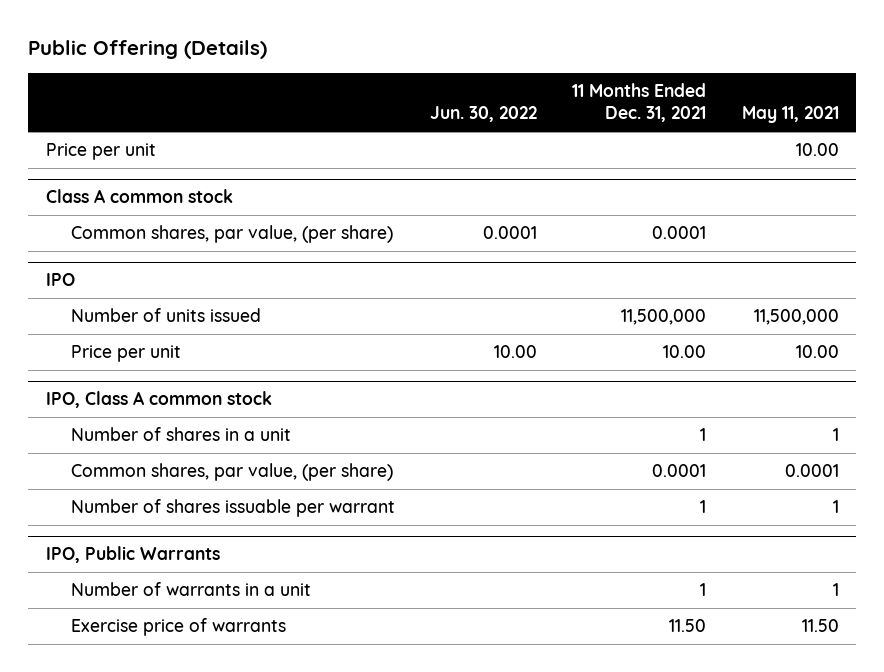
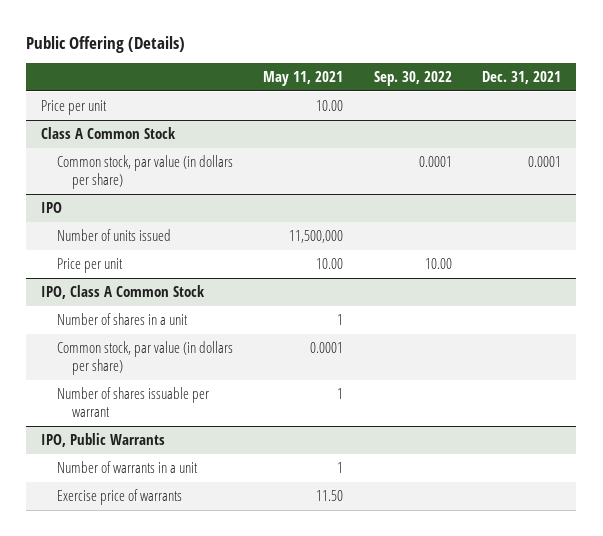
[429,106,537,123] Jun. 30, 2022 -> none
[572,83,707,123] 11 Months Ended Dec. 31, 2021 -> none
none -> [373,71,452,87] Sep. 30, 2022
none -> [482,71,562,85] Dec. 31, 2021
[45,189,233,204] Class A common stock -> [41,127,177,140] Class A Common Stock
[70,225,393,244] Common shares, par value, (per share) -> [56,155,233,190] Common stock, par value (in dollars per share)
[45,391,272,409] IPO, Class A common stock -> [41,285,206,300] IPO, Class A Common Stock
[70,463,393,482] Common shares, par value, (per share) -> [56,341,233,376] Common stock, par value (in dollars per share)

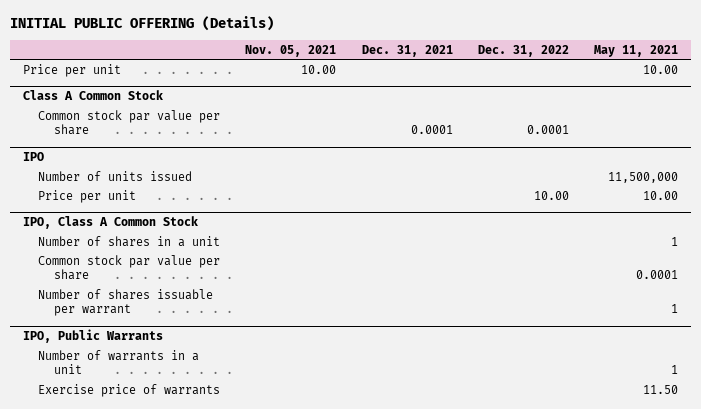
[26,35,186,53] Public Offering (Details) -> [10,16,275,32] INITIAL PUBLIC OFFERING (Details)
[373,71,452,87] Sep. 30, 2022 -> none
none -> [245,44,337,57] Nov. 05, 2021
none -> [477,44,569,57] Dec. 31, 2022
[56,155,233,190] Common stock, par value (in dollars per share) -> [38,109,221,136] Common stock par value per share
[56,341,233,376] Common stock, par value (in dollars per share) -> [38,254,221,281] Common stock par value per share

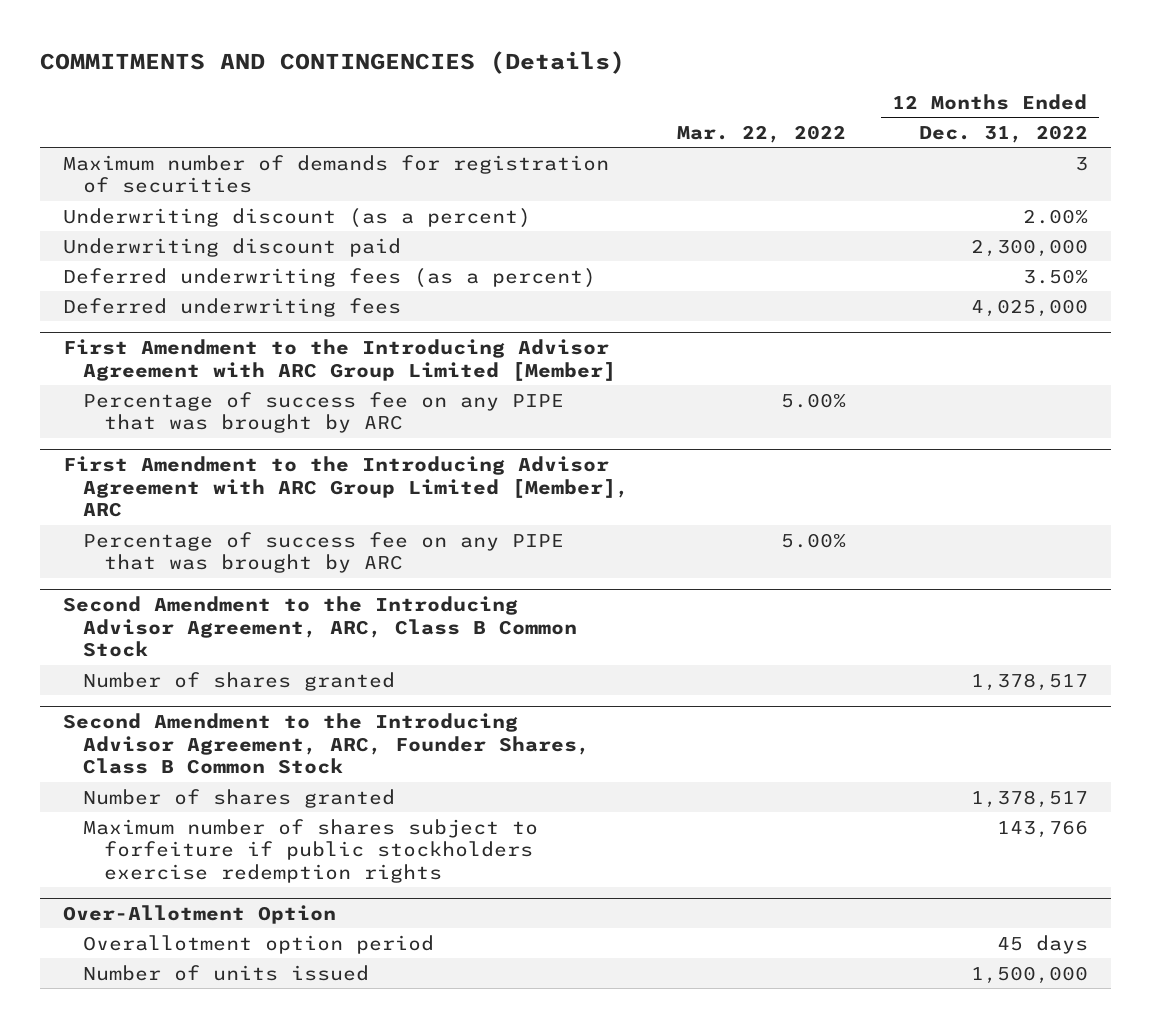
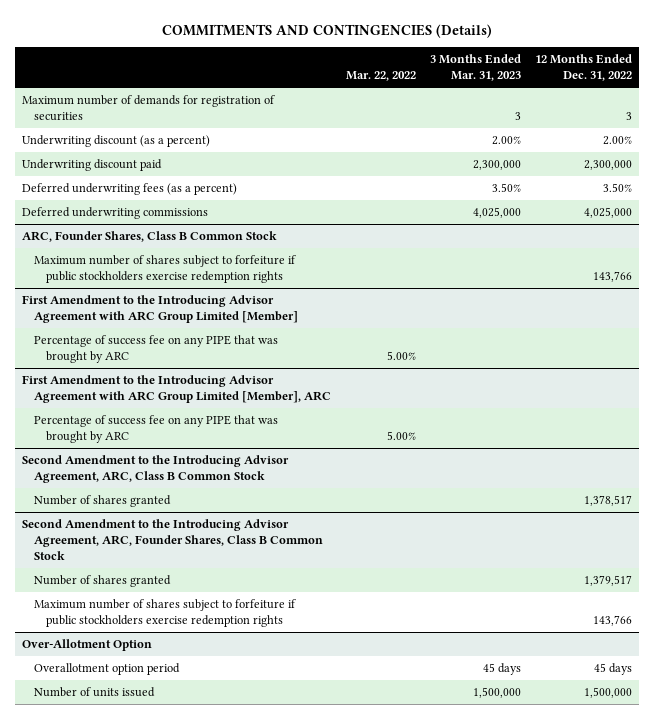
none -> [429,54,521,82] 3 Months Ended Mar. 31, 2023
[63,297,402,317] Deferred underwriting fees -> [22,206,209,219] Deferred underwriting commissions
none -> [22,230,278,242] ARC, Founder Shares, Class B Common Stock
none -> [34,254,297,284] Maximum number of shares subject to forfeiture if public stockholders exercise redemption rights
[970,789,1088,808] 1,378,517 -> [584,574,633,586] 1,379,517

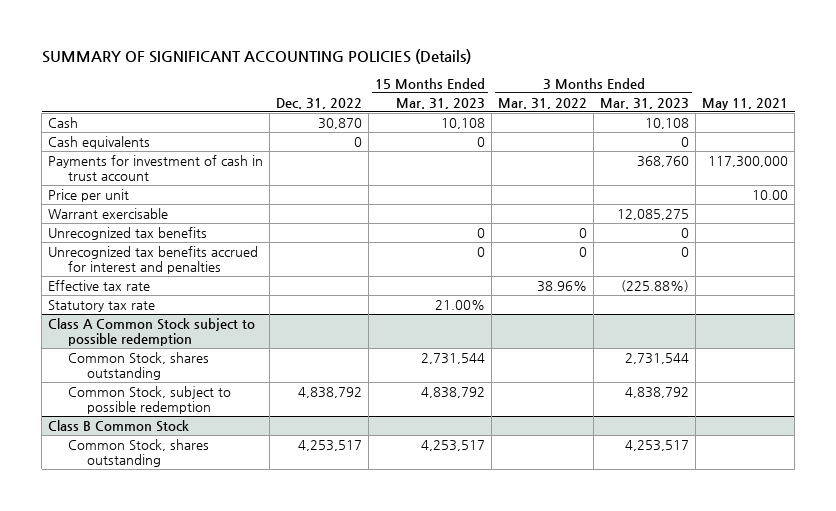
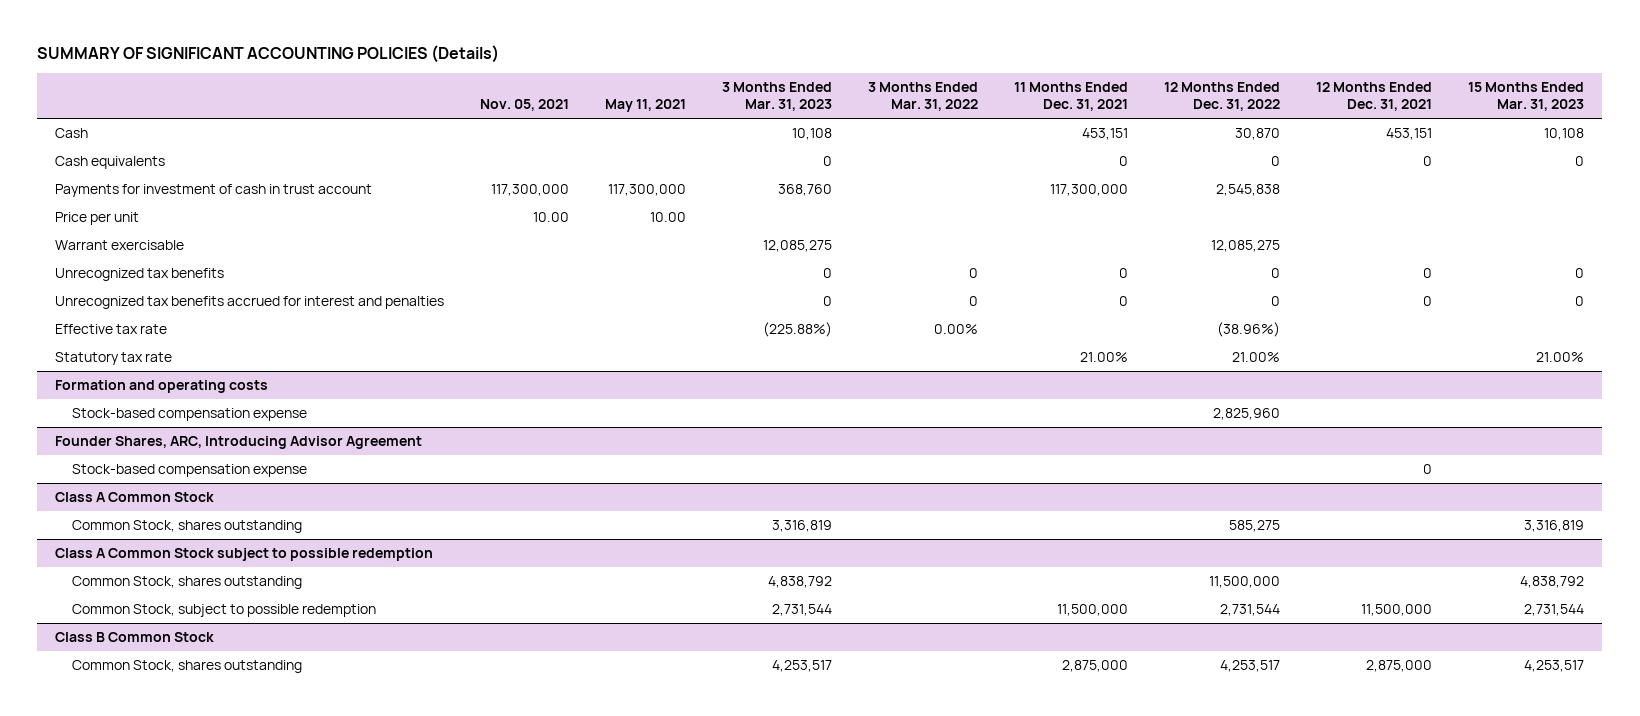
[276,97,363,109] Dec. 31, 2022 -> none
none -> [480,99,570,112] Nov. 05, 2021
none -> [1014,82,1129,112] 11 Months Ended Dec. 31, 2021
none -> [1164,82,1281,112] 12 Months Ended Dec. 31, 2022
none -> [1316,82,1433,112] 12 Months Ended Dec. 31, 2021
[537,280,588,292] 38.96% -> [934,323,979,334] 0.00%
none -> [55,379,269,393] Formation and operating costs
none -> [72,407,308,421] Stock-based compensation expense
none -> [55,435,423,449] Founder Shares, ARC, Introducing Advisor Agreement
none -> [72,463,308,477] Stock-based compensation expense
none -> [55,491,215,502] Class A Common Stock
none -> [72,519,303,533] Common Stock, shares outstanding
[421,352,486,364] 2,731,544 -> [1520,575,1585,588] 4,838,792
[625,352,690,364] 2,731,544 -> [768,575,833,588] 4,838,792
[421,386,486,398] 4,838,792 -> [1524,603,1585,616] 2,731,544
[625,386,690,398] 4,838,792 -> [772,603,833,616] 2,731,544

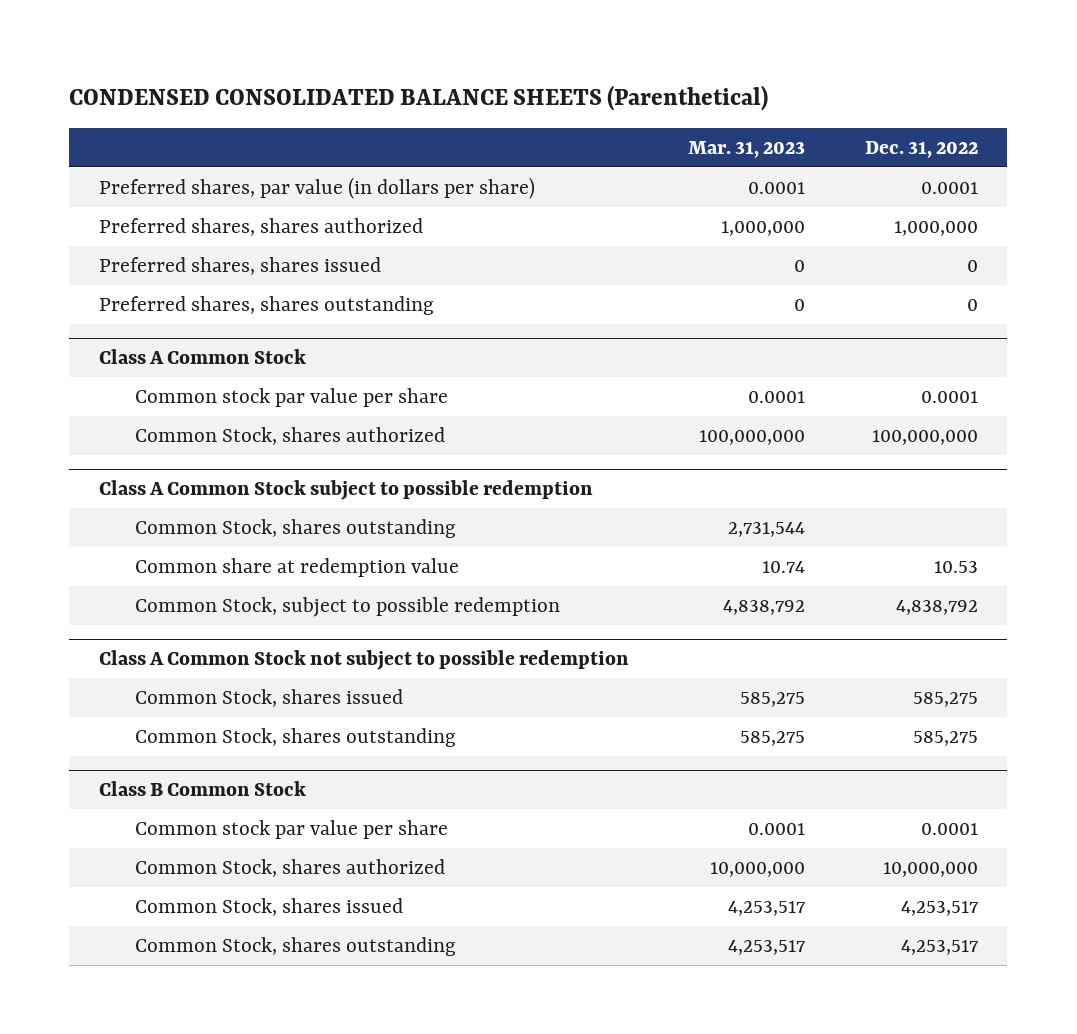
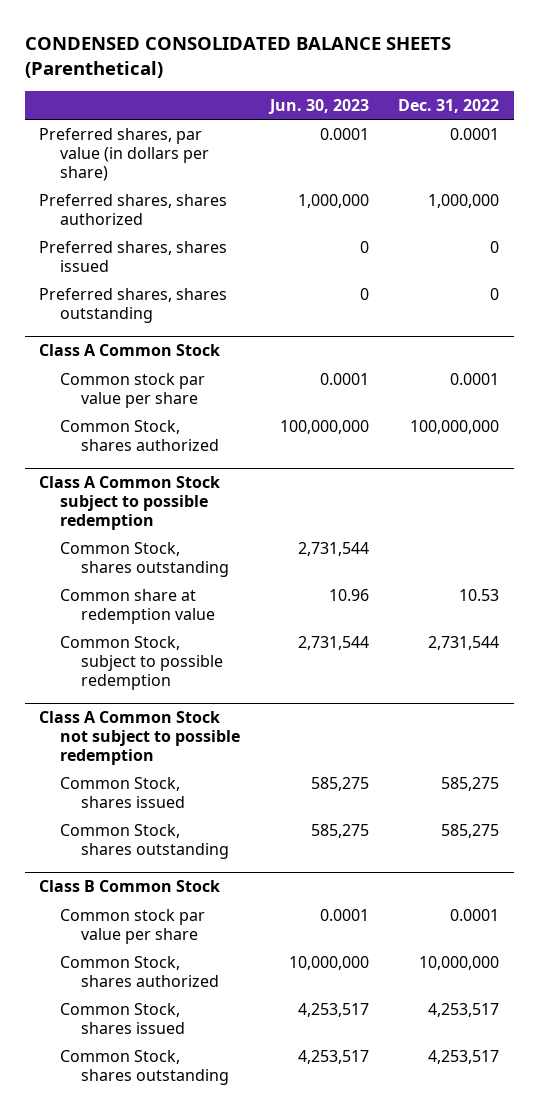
[688,141,806,159] Mar. 31, 2023 -> none
none -> [267,98,369,114] Jun. 30, 2023
[895,599,978,615] 4,838,792 -> [428,635,500,650] 2,731,544

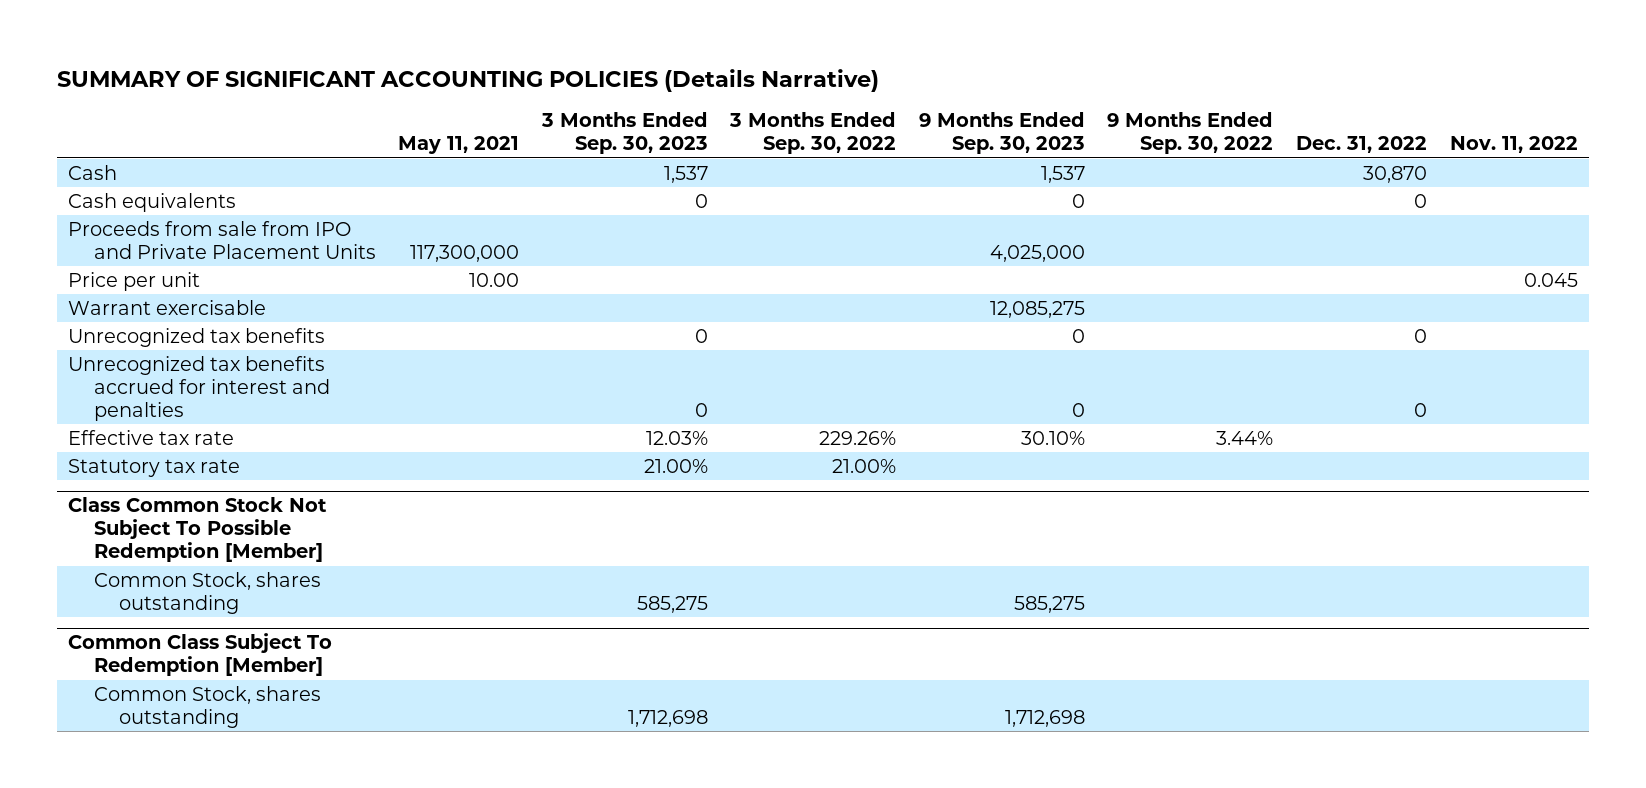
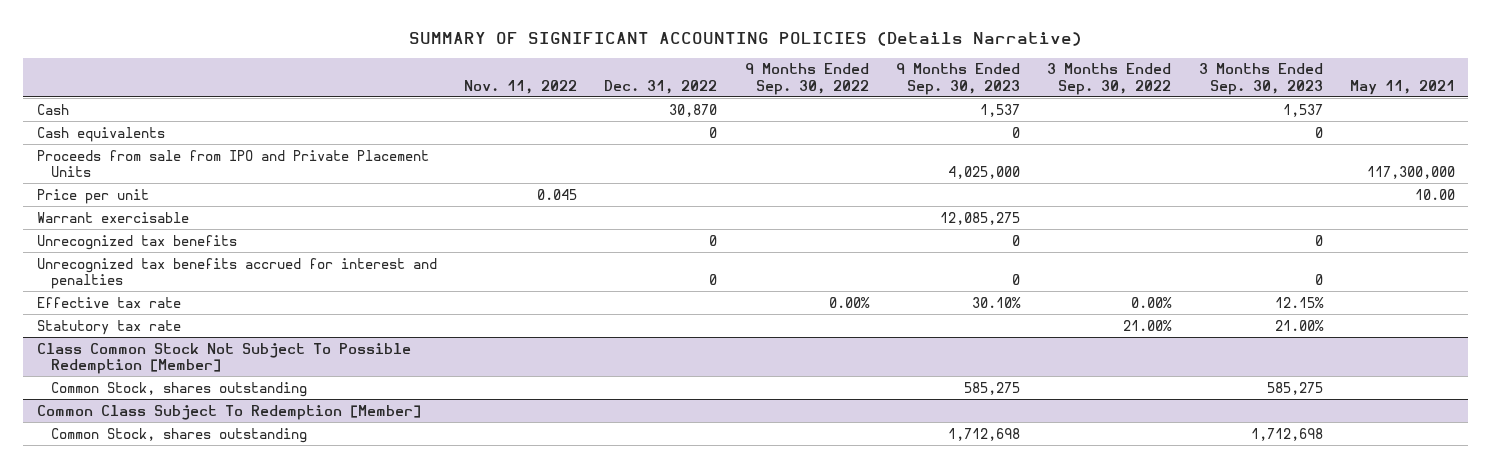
[645,431,708,446] 12.03% -> [1274,296,1324,308] 12.15%
[819,431,897,446] 229.26% -> [1131,296,1173,308] 0.00%
[1216,431,1274,446] 3.44% -> [828,296,870,308] 0.00%

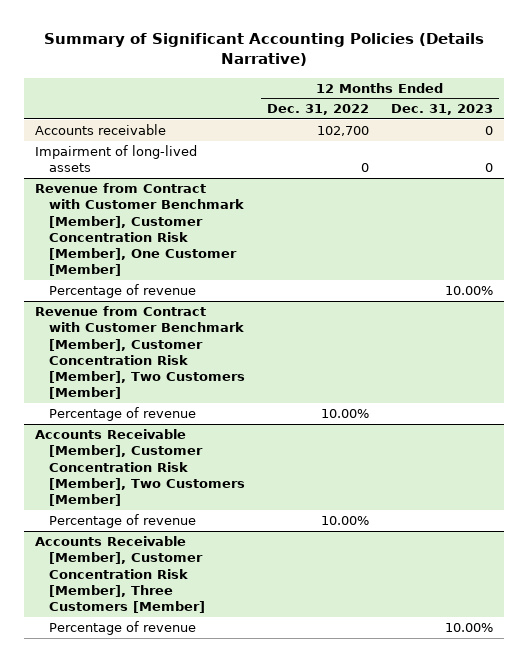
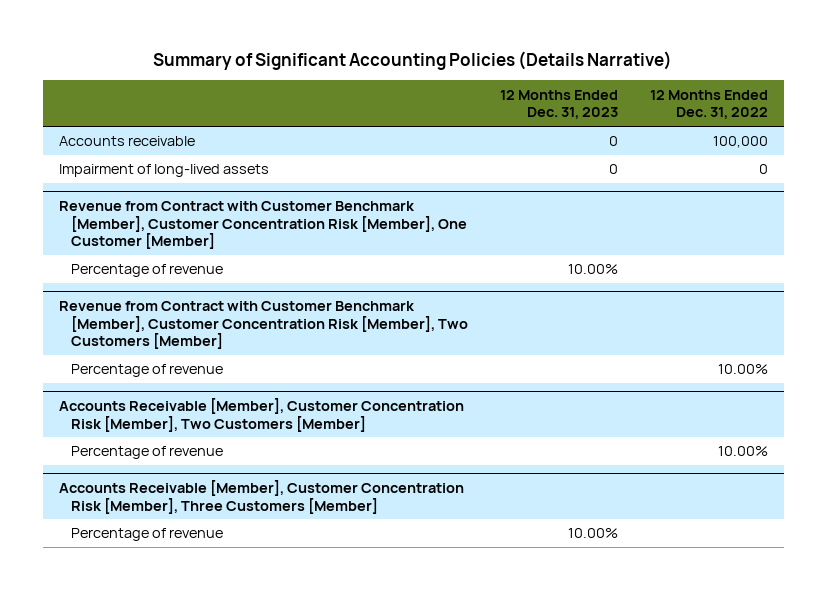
[317,126,370,137] 102,700 -> [712,136,768,149] 100,000

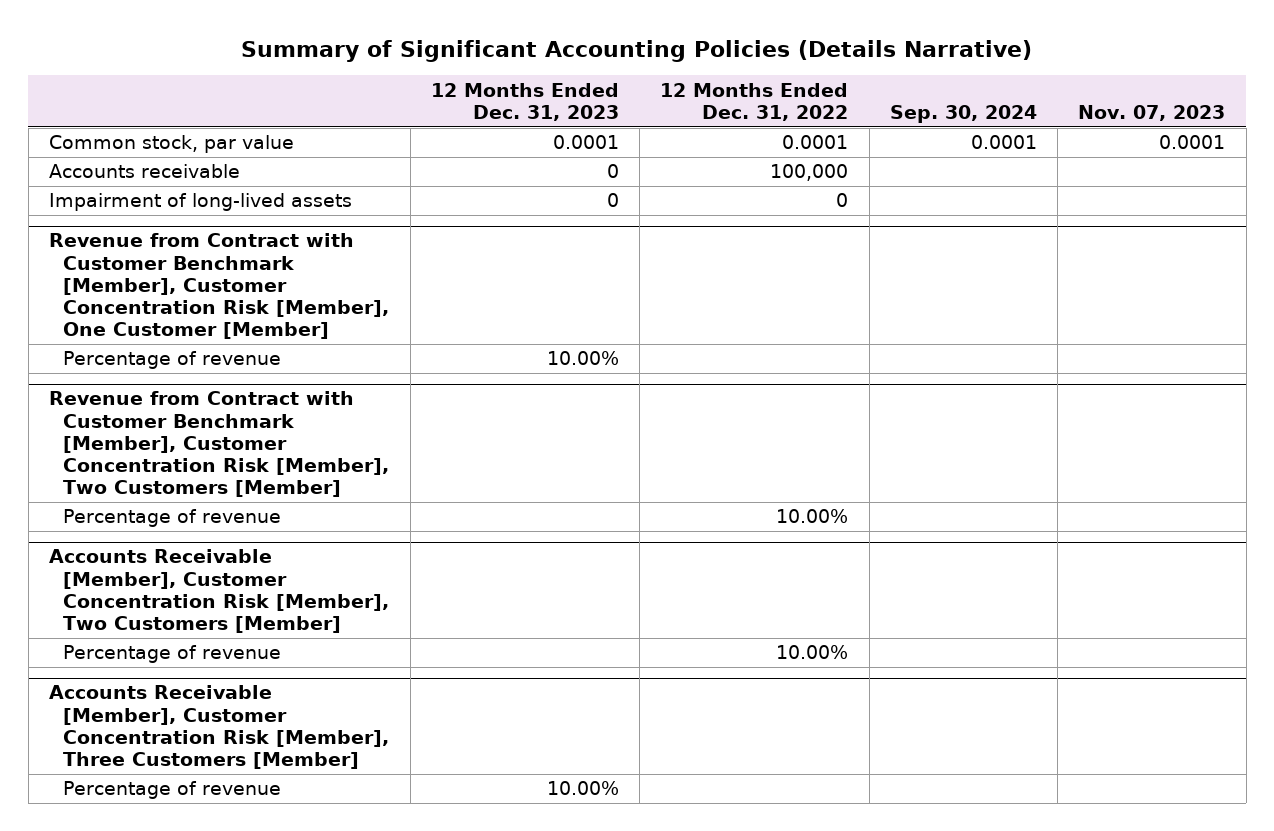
none -> [889,104,1037,123] Sep. 30, 2024
none -> [1078,104,1226,121] Nov. 07, 2023
none -> [48,135,294,154] Common stock, par value

